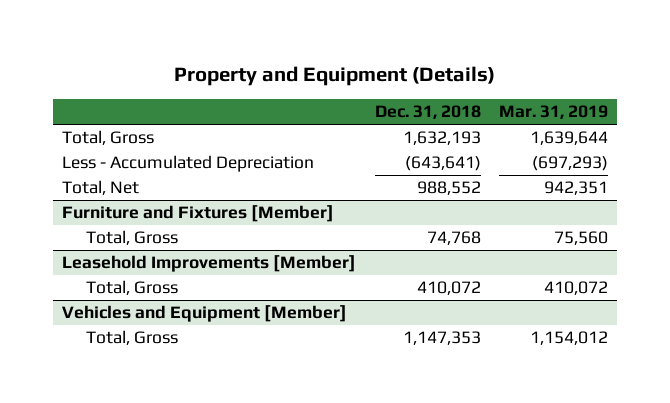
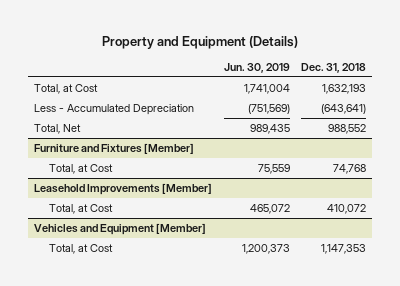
[498,105,608,120] Mar. 31, 2019 -> none
none -> [223,62,290,73] Jun. 30, 2019
[62,130,155,146] Total, Gross -> [34,83,99,94] Total, at Cost
[85,230,178,246] Total, Gross -> [48,163,113,174] Total, at Cost
[85,280,178,296] Total, Gross -> [48,203,113,214] Total, at Cost
[85,330,178,346] Total, Gross -> [48,243,113,254] Total, at Cost

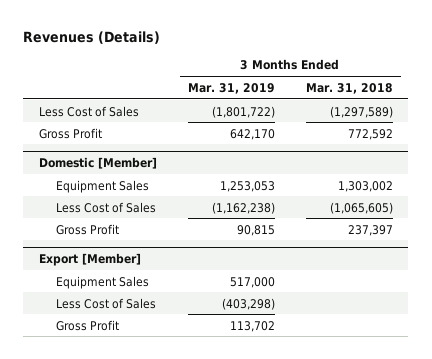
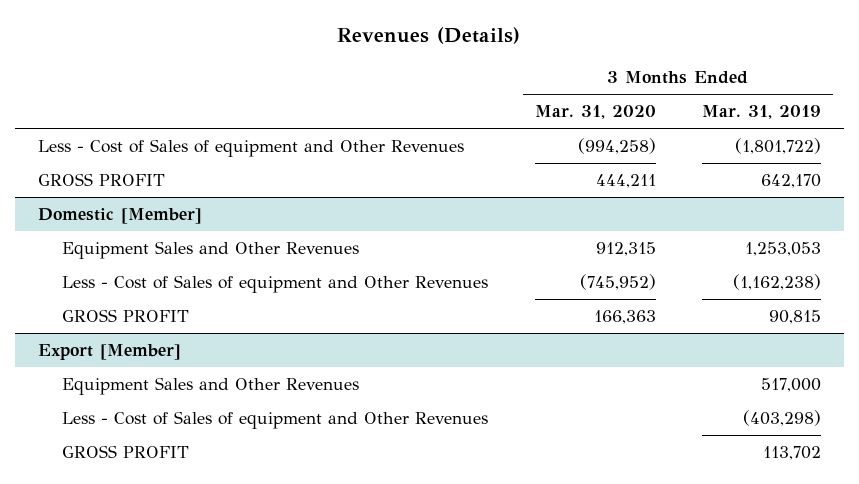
[305,82,393,94] Mar. 31, 2018 -> none
none -> [534,105,656,120] Mar. 31, 2020
[38,105,139,117] Less Cost of Sales -> [37,139,464,158] Less - Cost of Sales of equipment and Other Revenues
[38,127,102,139] Gross Profit -> [37,173,165,187] GROSS PROFIT
[56,179,150,193] Equipment Sales -> [62,241,360,260] Equipment Sales and Other Revenues
[56,201,157,213] Less Cost of Sales -> [62,275,489,294] Less - Cost of Sales of equipment and Other Revenues
[56,223,120,235] Gross Profit -> [62,309,190,323] GROSS PROFIT
[56,275,150,289] Equipment Sales -> [62,377,360,396] Equipment Sales and Other Revenues
[56,297,157,309] Less Cost of Sales -> [62,411,489,430] Less - Cost of Sales of equipment and Other Revenues
[56,319,120,331] Gross Profit -> [62,445,190,459] GROSS PROFIT

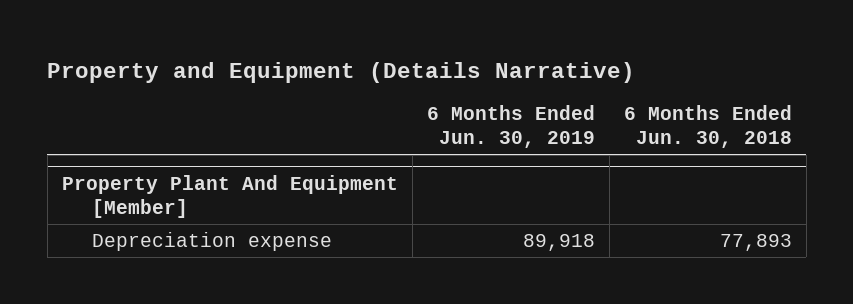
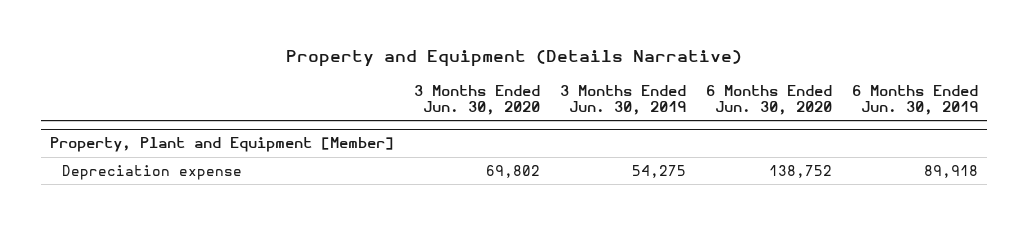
[623,105,792,149] 6 Months Ended Jun. 30, 2018 -> none
none -> [414,84,541,115] 3 Months Ended Jun. 30, 2020
none -> [559,84,686,115] 3 Months Ended Jun. 30, 2019
none -> [705,84,832,115] 6 Months Ended Jun. 30, 2020
[61,175,398,218] Property Plant And Equipment [Member] -> [50,137,395,153] Property, Plant and Equipment [Member]

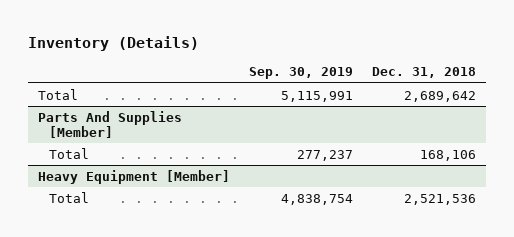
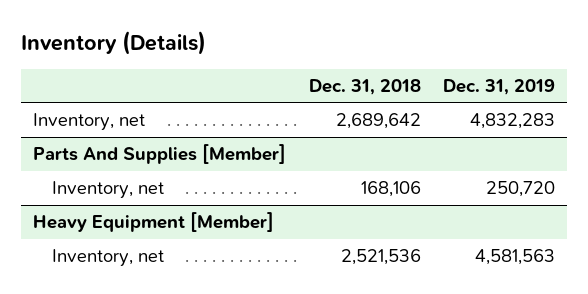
[248,67,353,80] Sep. 30, 2019 -> none
none -> [443,78,556,95] Dec. 31, 2019
[37,88,78,100] Total -> [32,113,145,132] Inventory, net
[48,147,89,159] Total -> [52,181,165,200] Inventory, net
[48,191,89,203] Total -> [52,249,165,268] Inventory, net

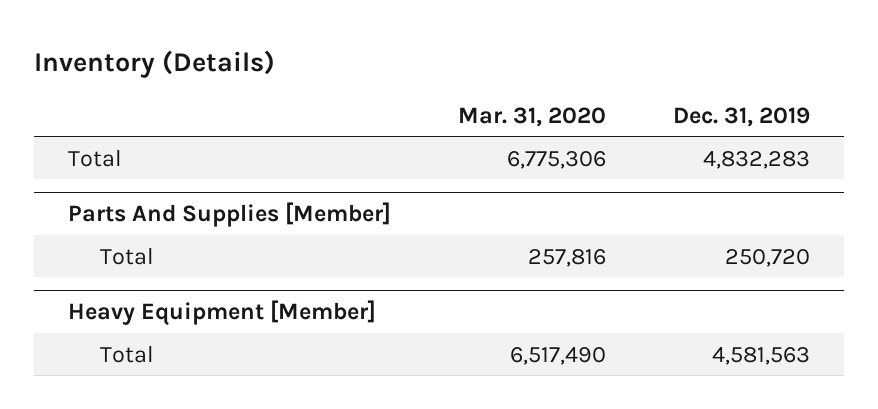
[308,78,421,95] Dec. 31, 2018 -> none
none -> [458,106,607,127] Mar. 31, 2020
[32,113,145,132] Inventory, net -> [68,148,123,167] Total
[52,181,165,200] Inventory, net -> [100,246,155,265] Total
[52,249,165,268] Inventory, net -> [100,344,155,363] Total

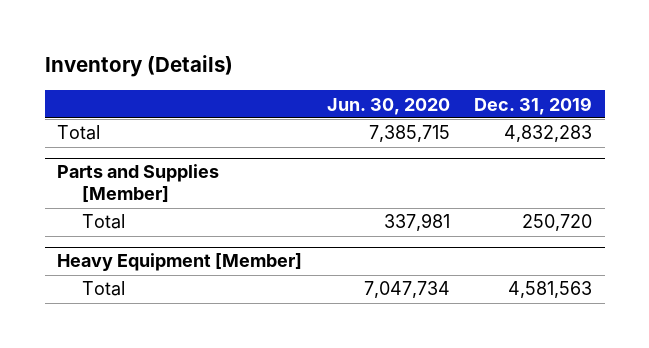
[458,106,607,127] Mar. 31, 2020 -> none
none -> [326,97,450,115] Jun. 30, 2020
[68,202,392,228] Parts And Supplies [Member] -> [56,164,219,204] Parts and Supplies [Member]

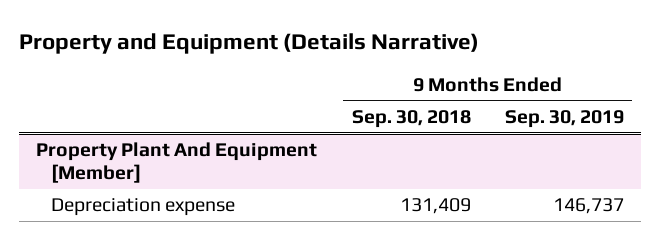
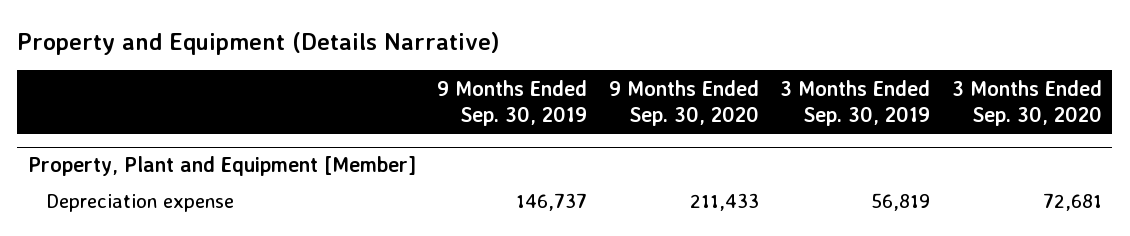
[351,109,471,128] Sep. 30, 2018 -> none
none -> [608,79,759,126] 9 Months Ended Sep. 30, 2020
none -> [780,79,931,126] 3 Months Ended Sep. 30, 2019
none -> [951,79,1102,126] 3 Months Ended Sep. 30, 2020
[36,142,318,184] Property Plant And Equipment [Member] -> [28,156,417,177] Property, Plant and Equipment [Member]

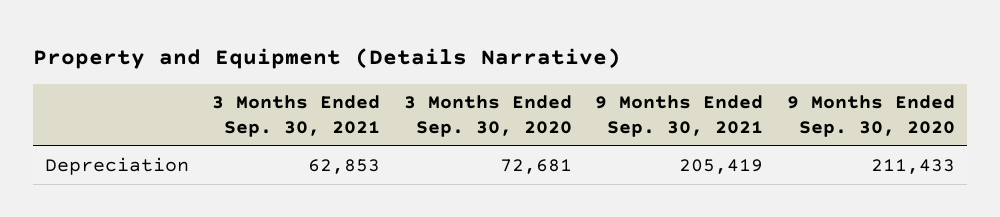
[437,79,588,126] 9 Months Ended Sep. 30, 2019 -> none
[780,79,931,126] 3 Months Ended Sep. 30, 2019 -> none
none -> [212,95,381,138] 3 Months Ended Sep. 30, 2021
none -> [595,95,764,138] 9 Months Ended Sep. 30, 2021
[28,156,417,177] Property, Plant and Equipment [Member] -> none
[46,194,235,213] Depreciation expense -> [44,157,189,176] Depreciation

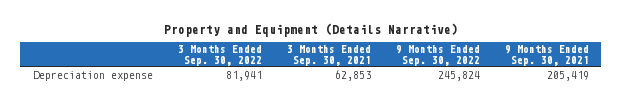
[403,95,572,138] 3 Months Ended Sep. 30, 2020 -> none
[786,95,955,138] 9 Months Ended Sep. 30, 2020 -> none
none -> [177,45,262,67] 3 Months Ended Sep. 30, 2022
none -> [395,45,480,67] 9 Months Ended Sep. 30, 2022
[44,157,189,176] Depreciation -> [32,71,153,82] Depreciation expense

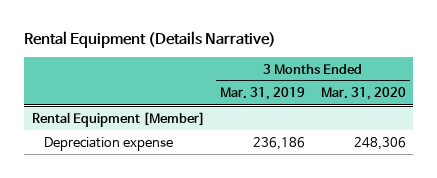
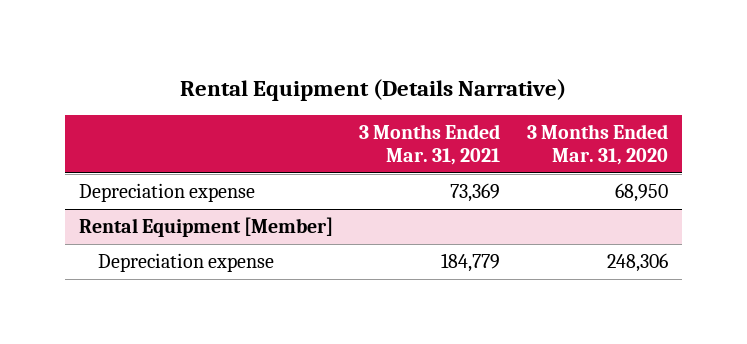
[220,87,306,101] Mar. 31, 2019 -> none
none -> [359,124,501,166] 3 Months Ended Mar. 31, 2021
none -> [78,182,255,202] Depreciation expense

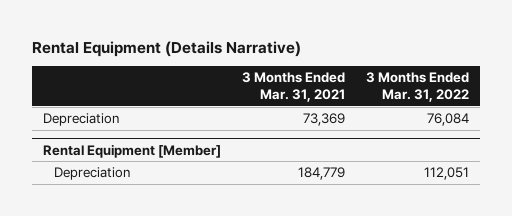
[527,124,669,166] 3 Months Ended Mar. 31, 2020 -> none
none -> [366,72,470,102] 3 Months Ended Mar. 31, 2022
[78,182,255,202] Depreciation expense -> [42,113,120,127] Depreciation
[98,252,275,272] Depreciation expense -> [54,167,132,181] Depreciation

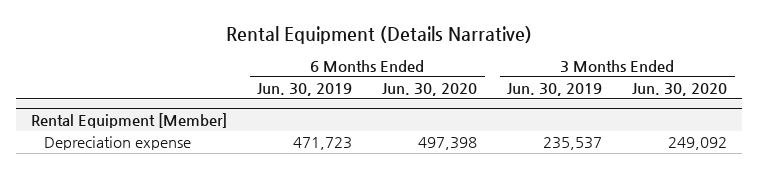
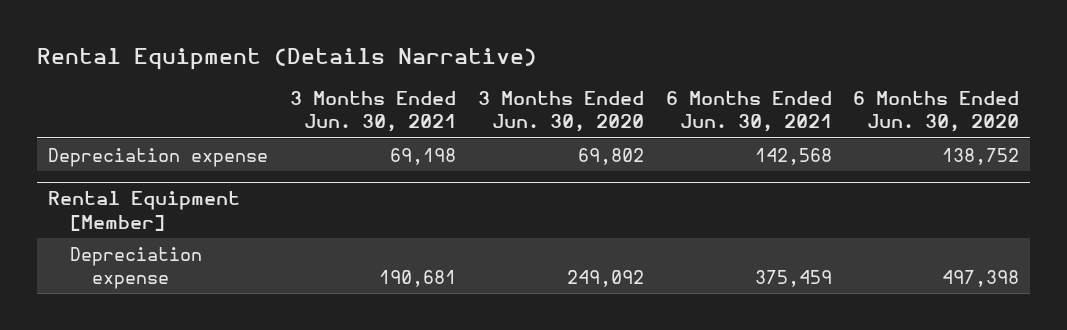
[257,82,353,96] Jun. 30, 2019 -> none
[507,82,603,96] Jun. 30, 2019 -> none
none -> [289,91,456,133] 3 Months Ended Jun. 30, 2021
none -> [665,91,832,133] 6 Months Ended Jun. 30, 2021
none -> [47,147,268,167] Depreciation expense

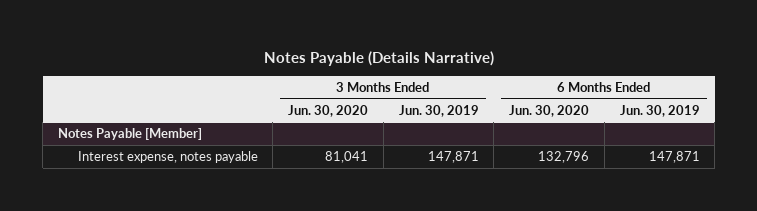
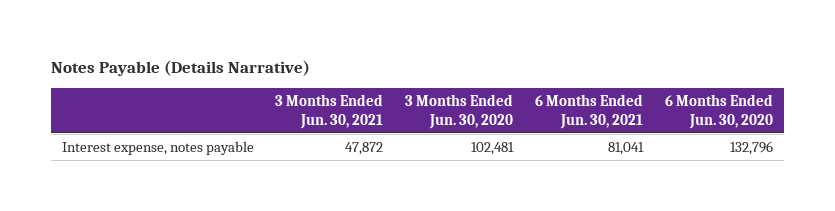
[398,104,479,117] Jun. 30, 2019 -> none
[619,104,700,117] Jun. 30, 2019 -> none
none -> [275,94,384,129] 3 Months Ended Jun. 30, 2021
none -> [535,94,644,129] 6 Months Ended Jun. 30, 2021
[57,128,202,141] Notes Payable [Member] -> none
[325,151,369,164] 81,041 -> [471,142,515,156] 102,481

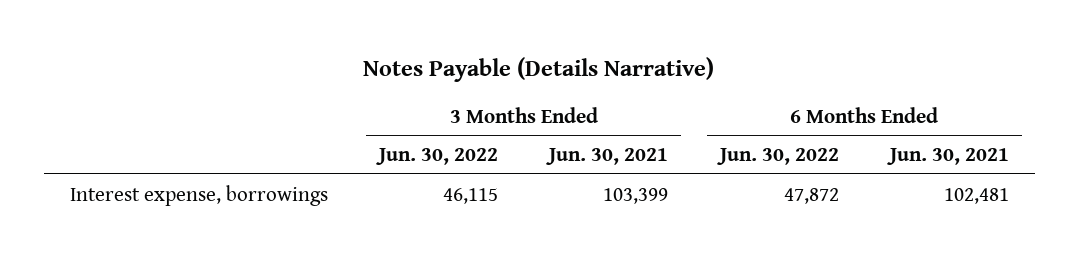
[405,94,514,129] 3 Months Ended Jun. 30, 2020 -> none
[665,94,774,129] 6 Months Ended Jun. 30, 2020 -> none
none -> [376,147,499,165] Jun. 30, 2022
none -> [716,147,839,165] Jun. 30, 2022
[61,141,254,156] Interest expense, notes payable -> [69,184,328,206] Interest expense, borrowings
[345,142,384,156] 47,872 -> [603,187,669,204] 103,399
[608,142,645,156] 81,041 -> [943,187,1009,204] 102,481

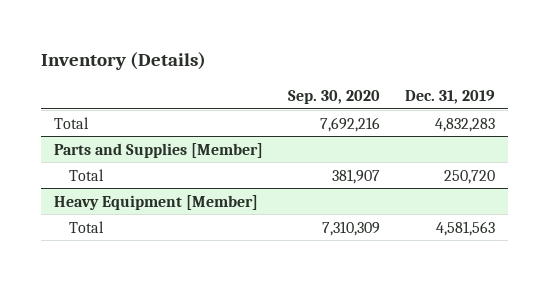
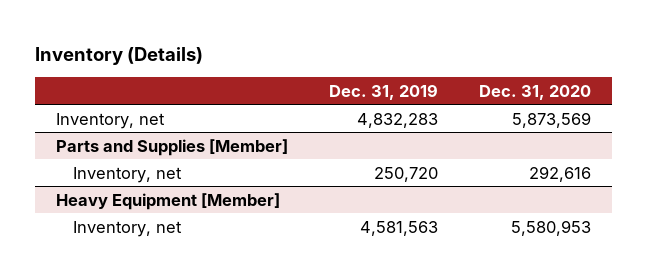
[288,90,381,105] Sep. 30, 2020 -> none
none -> [479,84,592,100] Dec. 31, 2020
[53,116,89,129] Total -> [55,112,165,129] Inventory, net
[69,168,105,181] Total -> [72,166,182,183] Inventory, net
[69,220,105,233] Total -> [72,220,182,237] Inventory, net

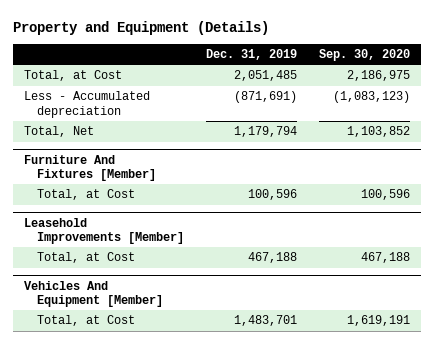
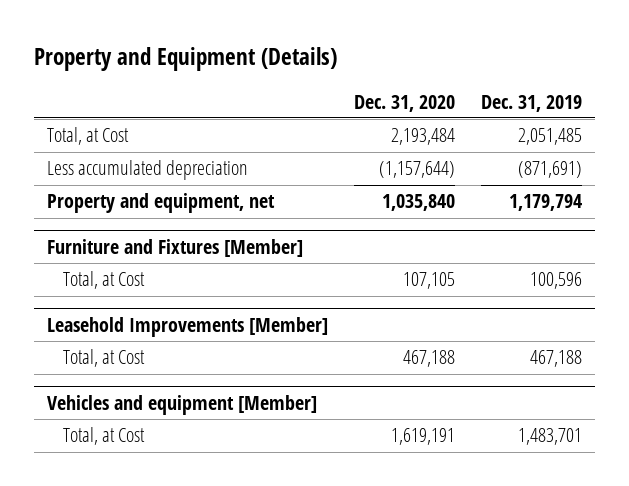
[318,49,410,62] Sep. 30, 2020 -> none
none -> [354,94,456,112] Dec. 31, 2020
[23,91,150,118] Less - Accumulated depreciation -> [47,160,249,181] Less accumulated depreciation
[23,126,94,138] Total, Net -> [47,193,276,214] Property and equipment, net
[23,154,157,182] Furniture And Fixtures [Member] -> [47,238,304,257] Furniture and Fixtures [Member]
[23,280,164,308] Vehicles And Equipment [Member] -> [47,394,318,415] Vehicles and equipment [Member]

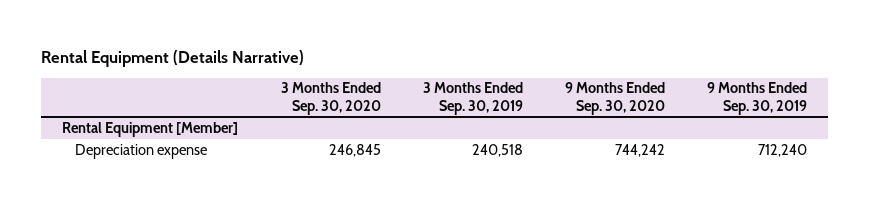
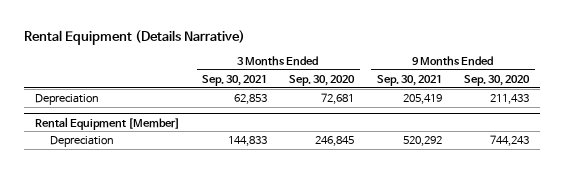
[422,82,523,115] 3 Months Ended Sep. 30, 2019 -> none
[706,82,807,115] 9 Months Ended Sep. 30, 2019 -> none
none -> [202,74,268,86] Sep. 30, 2021
none -> [376,74,442,86] Sep. 30, 2021
none -> [34,93,99,105] Depreciation
[74,143,207,159] Depreciation expense -> [49,135,114,147] Depreciation
[614,143,665,157] 744,242 -> [489,134,529,146] 744,243

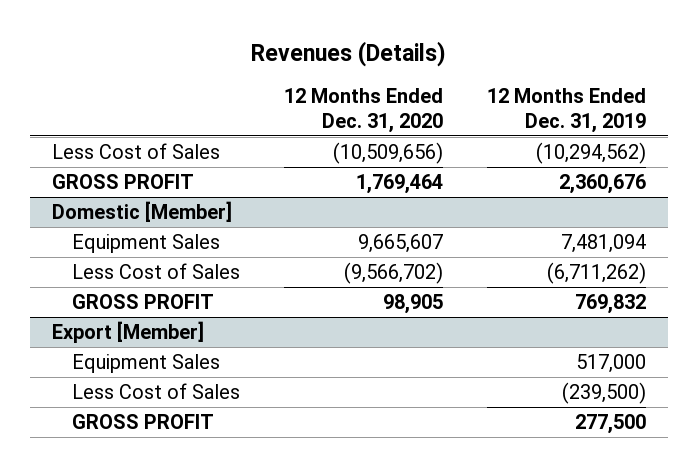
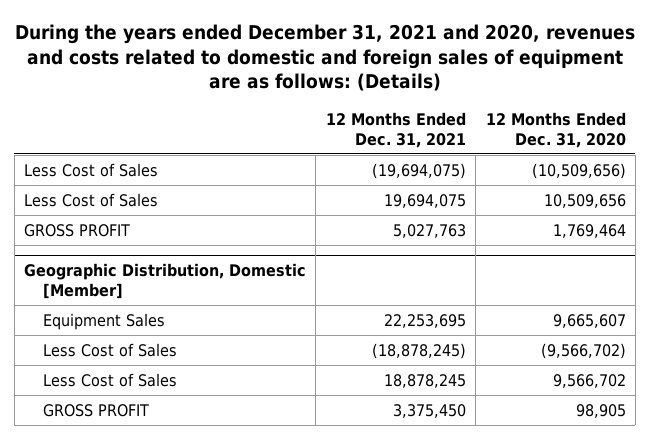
[251,41,447,68] Revenues (Details) -> [14,24,635,92] During the years ended December 31, 2021 and 2020, revenues and costs related to domestic and foreign sales of equipment are as follows: (Details)
[486,88,646,134] 12 Months Ended Dec. 31, 2019 -> none
none -> [325,111,466,149] 12 Months Ended Dec. 31, 2021
none -> [24,192,159,207] Less Cost of Sales
[52,200,233,222] Domestic [Member] -> [24,262,307,299] Geographic Distribution, Domestic [Member]
none -> [43,372,178,387] Less Cost of Sales
[52,320,205,343] Export [Member] -> none
[71,353,220,373] Equipment Sales -> none
[71,382,240,399] Less Cost of Sales -> none
[71,413,214,429] GROSS PROFIT -> none

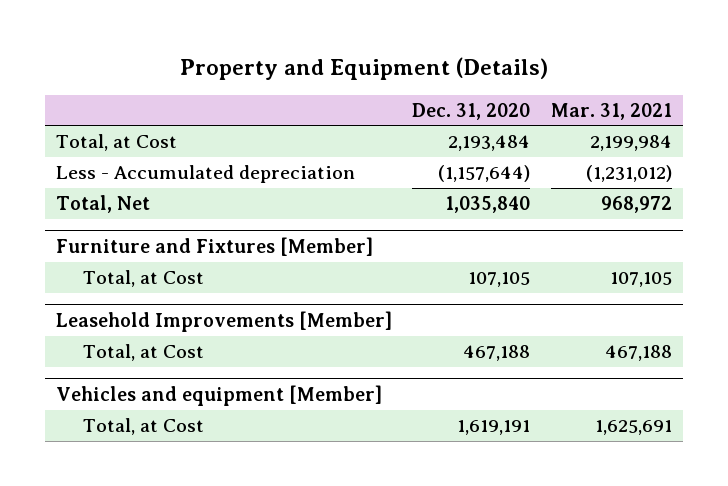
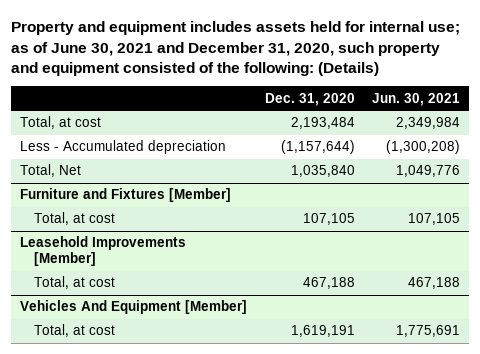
[179,57,548,81] Property and Equipment (Details) -> [11,20,461,77] Property and equipment includes assets held for internal use; as of June 30, 2021 and December 31, 2020, such property and equipment consisted of the following: (Details)
[551,102,673,120] Mar. 31, 2021 -> none
none -> [372,92,461,106] Jun. 30, 2021
[55,134,177,152] Total, at Cost -> [20,116,102,130] Total, at cost
[82,270,204,288] Total, at Cost -> [33,212,115,226] Total, at cost
[82,344,204,362] Total, at Cost -> [33,276,115,290] Total, at cost
[55,385,382,407] Vehicles and equipment [Member] -> [20,300,248,315] Vehicles And Equipment [Member]
[82,418,204,436] Total, at Cost -> [33,324,115,338] Total, at cost

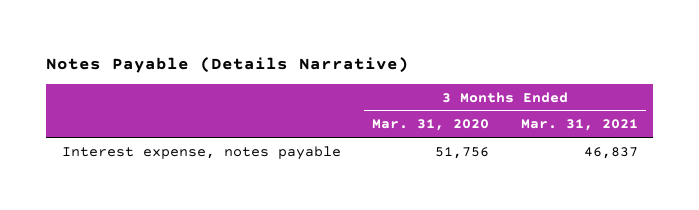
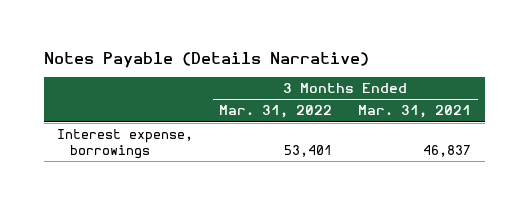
[372,119,490,132] Mar. 31, 2020 -> none
none -> [219,105,333,119] Mar. 31, 2022
[61,145,341,160] Interest expense, notes payable -> [56,129,193,160] Interest expense, borrowings

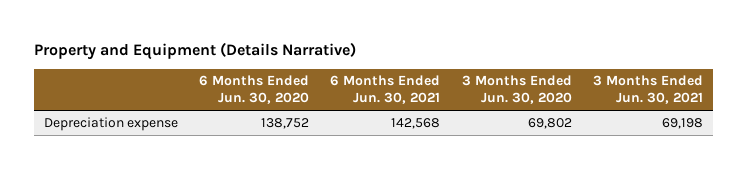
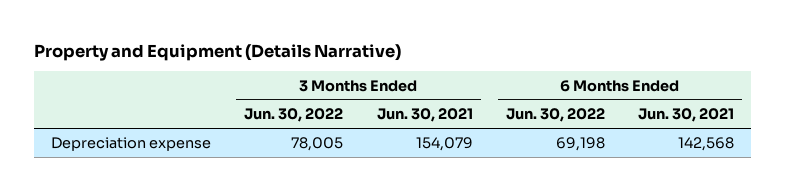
[199,75,310,105] 6 Months Ended Jun. 30, 2020 -> none
[461,75,572,105] 3 Months Ended Jun. 30, 2020 -> none
none -> [244,108,344,123] Jun. 30, 2022
none -> [505,108,605,123] Jun. 30, 2022
[661,118,703,130] 69,198 -> [415,137,473,152] 154,079

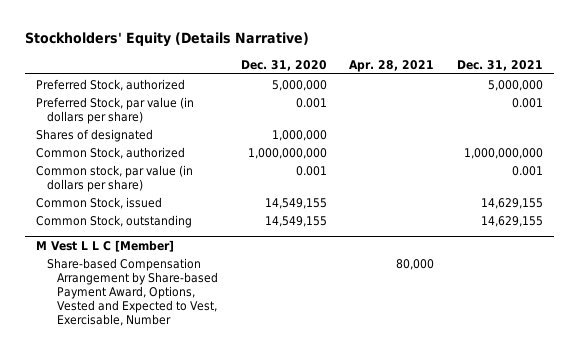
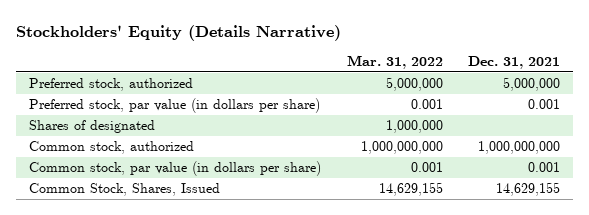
[240,59,327,71] Dec. 31, 2020 -> none
[349,59,435,72] Apr. 28, 2021 -> none
none -> [346,54,443,69] Mar. 31, 2022
[36,78,186,91] Preferred Stock, authorized -> [29,78,194,92] Preferred stock, authorized
[36,96,195,124] Preferred Stock, par value (in dollars per share) -> [29,98,321,114] Preferred stock, par value (in dollars per share)
[36,146,186,159] Common Stock, authorized -> [29,141,195,155] Common stock, authorized
[36,214,193,228] Common Stock, outstanding -> none
[36,239,175,252] M Vest L L C [Member] -> none
[46,257,219,326] Share-based Compensation Arrangement by Share-based Payment Award, Options, Vested and Expected to Vest, Exercisable, Number -> none
[36,196,163,209] Common Stock, issued -> [29,183,221,197] Common Stock, Shares, Issued

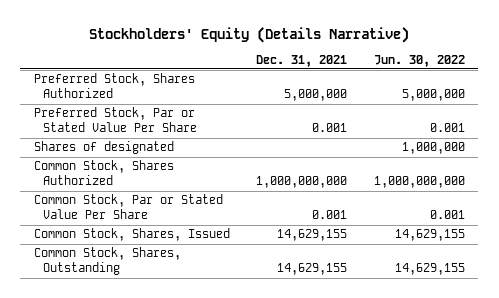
[346,54,443,69] Mar. 31, 2022 -> none
none -> [373,54,465,67] Jun. 30, 2022
[29,78,194,92] Preferred stock, authorized -> [33,73,195,99] Preferred Stock, Shares Authorized
[29,98,321,114] Preferred stock, par value (in dollars per share) -> [33,107,197,133] Preferred Stock, Par or Stated Value Per Share
[29,141,195,155] Common stock, authorized -> [33,160,174,186] Common Stock, Shares Authorized
[29,161,322,177] Common stock, par value (in dollars per share) -> [33,194,223,220] Common Stock, Par or Stated Value Per Share
none -> [33,247,181,276] Common Stock, Shares, Outstanding

